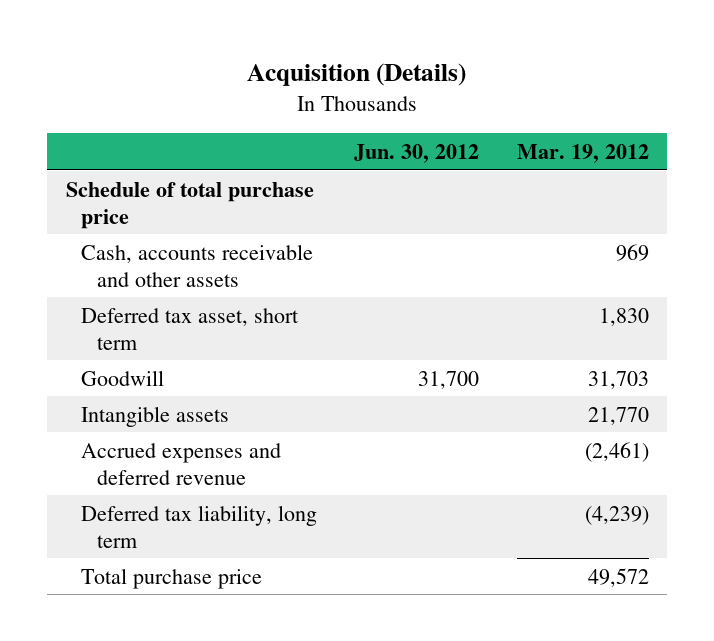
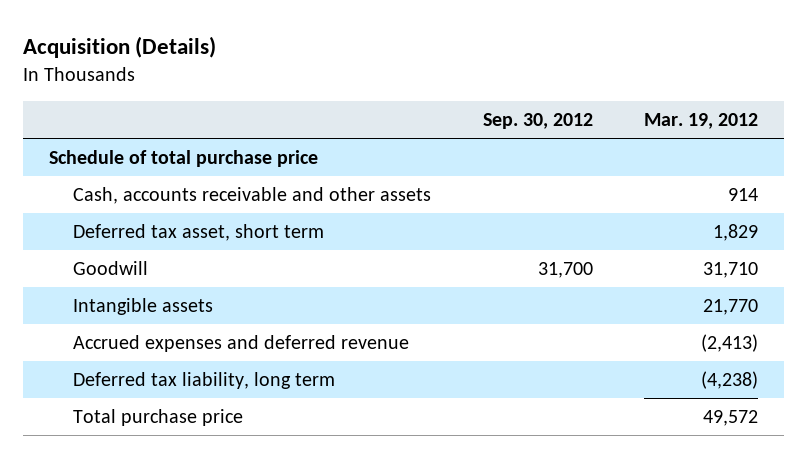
[354,143,480,163] Jun. 30, 2012 -> none
none -> [482,113,593,130] Sep. 30, 2012
[615,243,649,261] 969 -> [728,187,759,201] 914
[598,307,649,326] 1,830 -> [713,223,759,241] 1,829
[587,370,649,389] 31,703 -> [703,261,759,278] 31,710
[584,441,649,462] (2,461) -> [701,333,759,352] (2,413)
[584,505,649,525] (4,239) -> [701,370,759,389] (4,238)

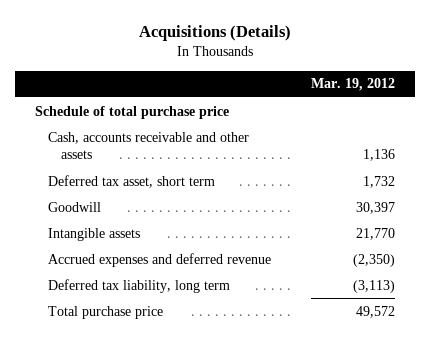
[23,36,217,59] Acquisition (Details) -> [139,25,292,42] Acquisitions (Details)
[482,113,593,130] Sep. 30, 2012 -> none
[728,187,759,201] 914 -> [363,149,396,162] 1,136
[713,223,759,241] 1,829 -> [363,175,396,188] 1,732
[703,261,759,278] 31,710 -> [356,201,396,214] 30,397
[701,333,759,352] (2,413) -> [353,253,396,267] (2,350)
[701,370,759,389] (4,238) -> [353,279,396,293] (3,113)

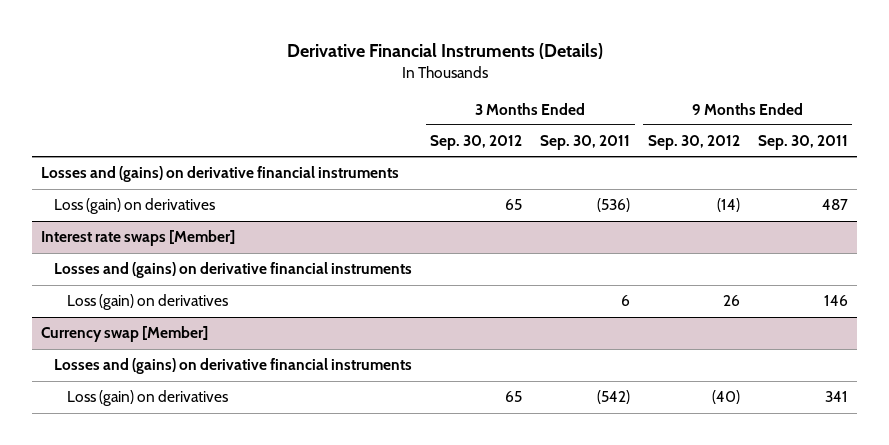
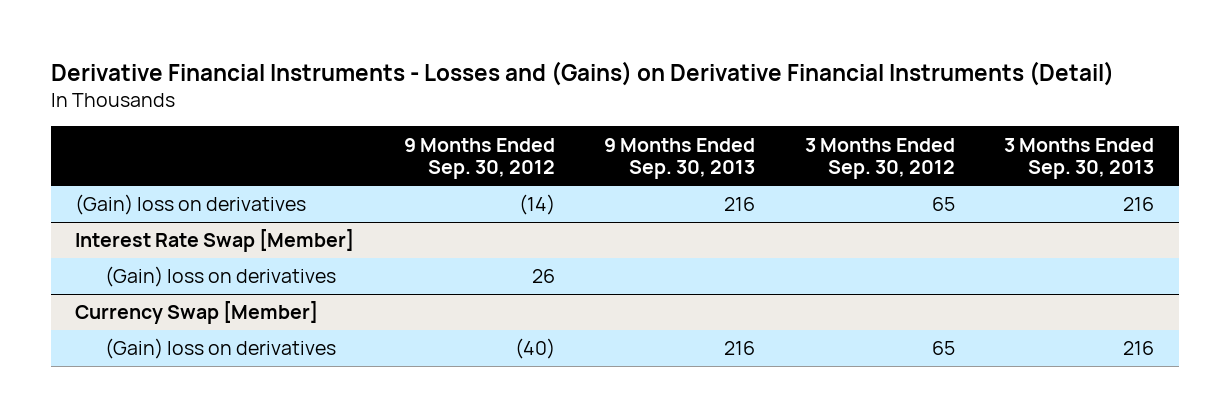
[286,42,603,59] Derivative Financial Instruments (Details) -> [50,60,1114,86] Derivative Financial Instruments - Losses and (Gains) on Derivative Financial Instruments (Detail)
[540,135,631,151] Sep. 30, 2011 -> none
[757,135,848,151] Sep. 30, 2011 -> none
none -> [604,137,756,180] 9 Months Ended Sep. 30, 2013
none -> [1004,137,1155,180] 3 Months Ended Sep. 30, 2013
[41,166,400,183] Losses and (gains) on derivative financial instruments -> none
[54,262,413,279] Losses and (gains) on derivative financial instruments -> none
[54,358,413,375] Losses and (gains) on derivative financial instruments -> none
[54,198,216,215] Loss (gain) on derivatives -> [75,194,307,216] (Gain) loss on derivatives
[41,230,236,247] Interest rate swaps [Member] -> [75,229,355,253] Interest Rate Swap [Member]
[66,294,228,311] Loss (gain) on derivatives -> [105,266,337,288] (Gain) loss on derivatives
[41,326,209,343] Currency swap [Member] -> [75,301,319,325] Currency Swap [Member]
[66,390,228,407] Loss (gain) on derivatives -> [105,338,337,360] (Gain) loss on derivatives

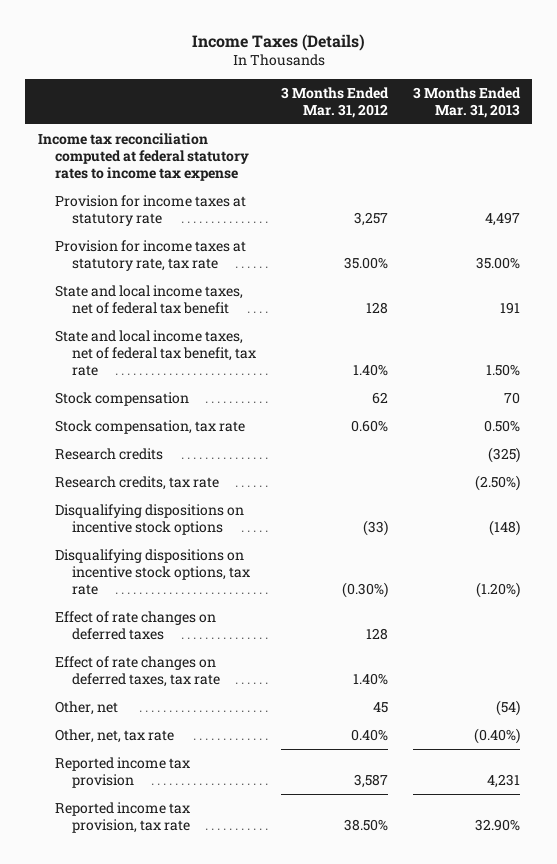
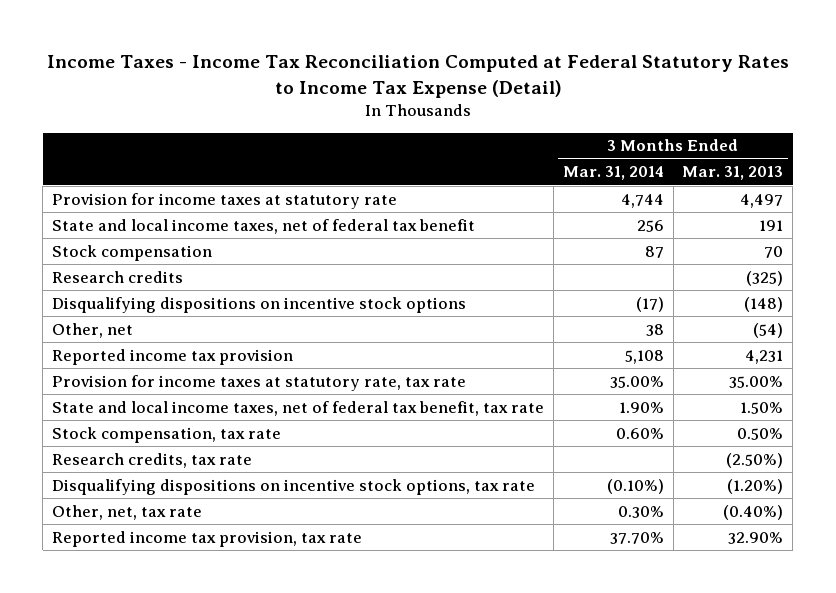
[191,33,365,51] Income Taxes (Details) -> [46,55,789,98] Income Taxes - Income Tax Reconciliation Computed at Federal Statutory Rates to Income Tax Expense (Detail)
[280,87,389,119] 3 Months Ended Mar. 31, 2012 -> none
none -> [562,166,664,181] Mar. 31, 2014
[37,132,249,181] Income tax reconciliation computed at federal statutory rates to income tax expense -> none
[54,610,216,640] Effect of rate changes on deferred taxes -> none
[54,655,220,687] Effect of rate changes on deferred taxes, tax rate -> none
[54,239,246,271] Provision for income taxes at statutory rate, tax rate -> [52,374,467,391] Provision for income taxes at statutory rate, tax rate
[54,329,256,376] State and local income taxes, net of federal tax benefit, tax rate -> [52,400,545,416] State and local income taxes, net of federal tax benefit, tax rate
[54,419,245,434] Stock compensation, tax rate -> [52,426,282,443] Stock compensation, tax rate
[54,475,219,490] Research credits, tax rate -> [52,452,253,468] Research credits, tax rate
[54,548,250,595] Disqualifying dispositions on incentive stock options, tax rate -> [52,478,536,495] Disqualifying dispositions on incentive stock options, tax rate
[54,728,174,743] Other, net, tax rate -> [52,504,203,520] Other, net, tax rate

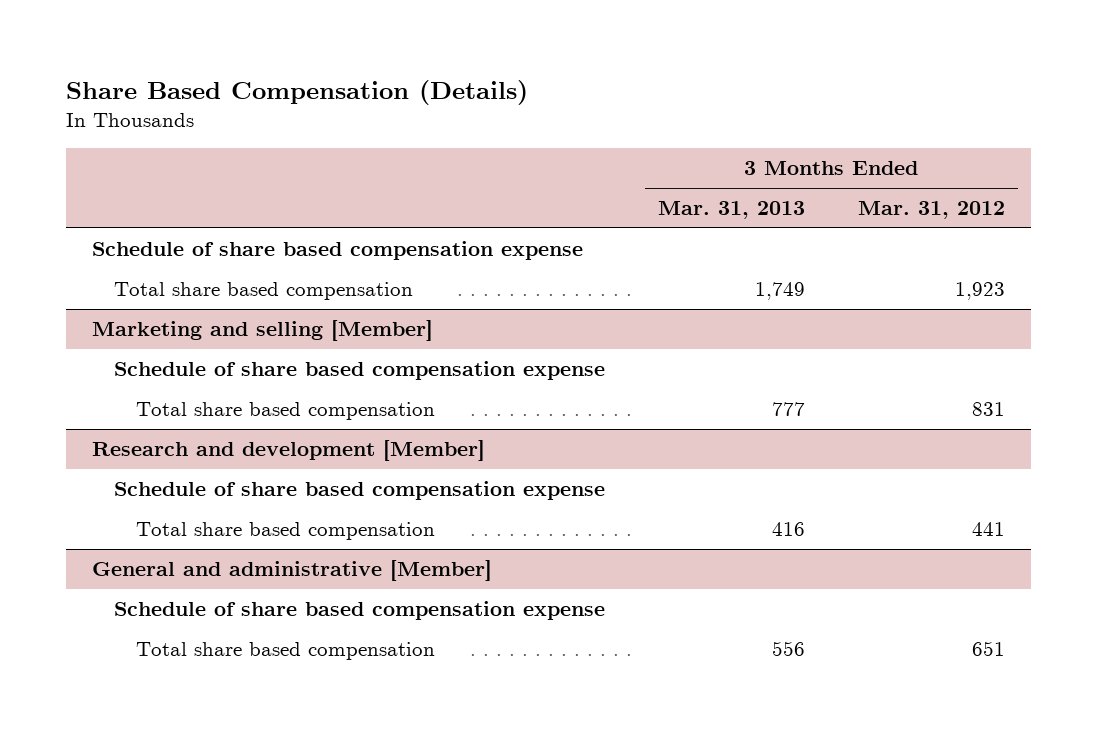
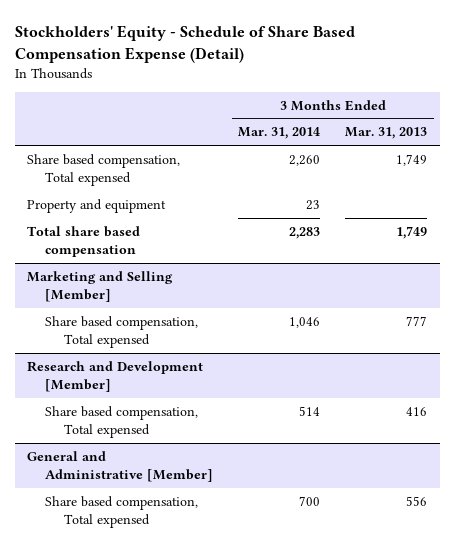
[65,79,528,105] Share Based Compensation (Details) -> [14,24,355,63] Stockholders' Equity - Schedule of Share Based Compensation Expense (Detail)
[857,201,1005,220] Mar. 31, 2012 -> none
none -> [238,127,321,140] Mar. 31, 2014
[92,241,584,261] Schedule of share based compensation expense -> none
none -> [27,153,181,187] Share based compensation, Total expensed
none -> [27,198,167,213] Property and equipment
[114,361,606,381] Schedule of share based compensation expense -> none
[114,481,606,501] Schedule of share based compensation expense -> none
[114,601,606,621] Schedule of share based compensation expense -> none
[92,320,434,342] Marketing and selling [Member] -> [27,270,174,303] Marketing and Selling [Member]
[136,402,436,421] Total share based compensation -> [45,315,199,349] Share based compensation, Total expensed
[92,440,486,462] Research and development [Member] -> [27,360,204,393] Research and Development [Member]
[136,522,436,541] Total share based compensation -> [45,405,199,439] Share based compensation, Total expensed
[92,560,493,582] General and administrative [Member] -> [27,450,214,483] General and Administrative [Member]
[136,642,436,661] Total share based compensation -> [45,495,199,529] Share based compensation, Total expensed

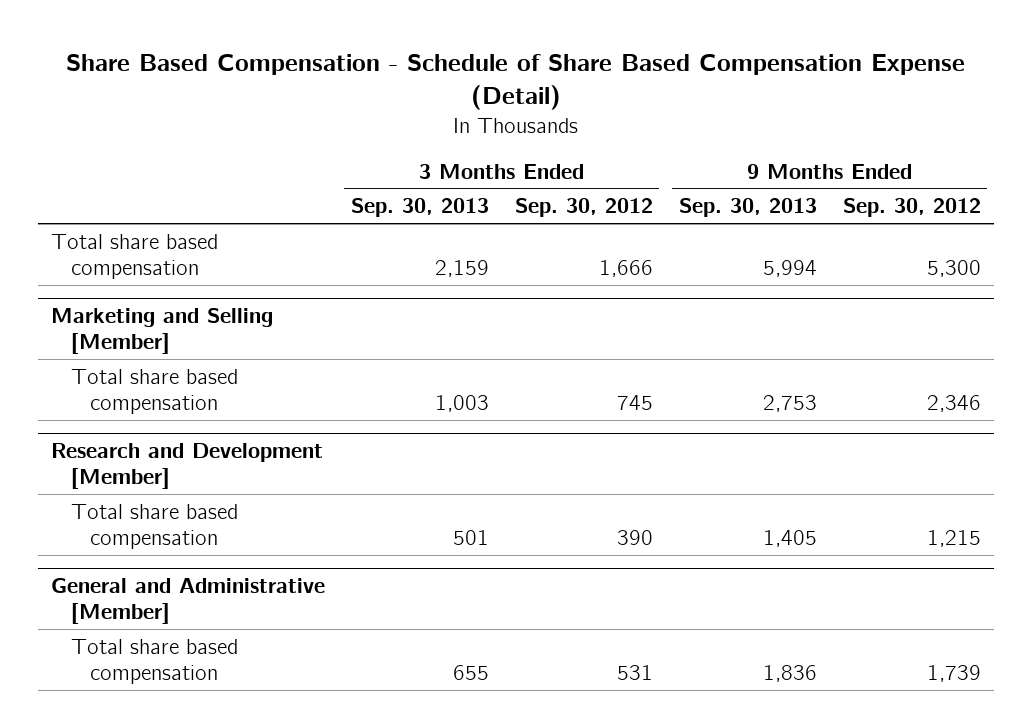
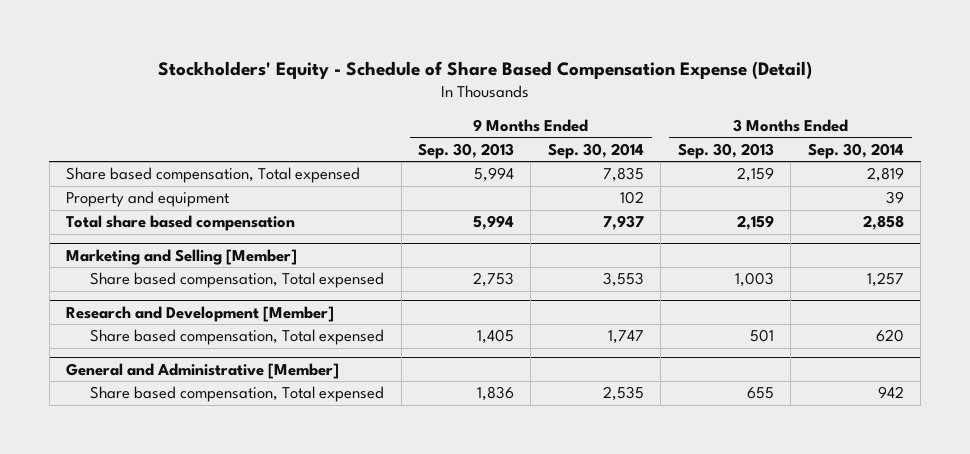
[65,53,965,110] Share Based Compensation - Schedule of Share Based Compensation Expense (Detail) -> [157,60,812,79] Stockholders' Equity - Schedule of Share Based Compensation Expense (Detail)
[514,198,653,218] Sep. 30, 2012 -> none
[842,198,981,218] Sep. 30, 2012 -> none
none -> [547,142,644,159] Sep. 30, 2014
none -> [807,142,904,159] Sep. 30, 2014
none -> [66,167,361,184] Share based compensation, Total expensed
none -> [66,191,230,208] Property and equipment
[70,368,238,414] Total share based compensation -> [90,272,385,289] Share based compensation, Total expensed
[70,503,238,549] Total share based compensation -> [90,329,385,346] Share based compensation, Total expensed
[70,638,238,684] Total share based compensation -> [90,386,385,403] Share based compensation, Total expensed

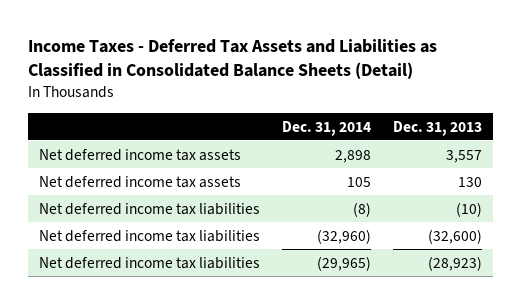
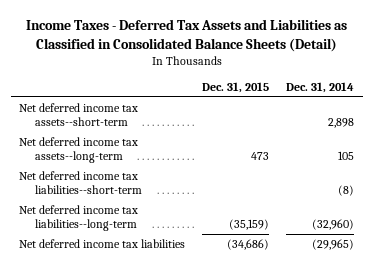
[392,120,482,136] Dec. 31, 2013 -> none
none -> [202,82,270,94] Dec. 31, 2015
[38,148,241,161] Net deferred income tax assets -> [19,102,139,126] Net deferred income tax assets--short-term
[38,175,241,188] Net deferred income tax assets -> [19,136,139,163] Net deferred income tax assets--long-term
[38,202,260,215] Net deferred income tax liabilities -> [19,170,142,194] Net deferred income tax liabilities--short-term
[38,229,260,242] Net deferred income tax liabilities -> [19,204,139,231] Net deferred income tax liabilities--long-term

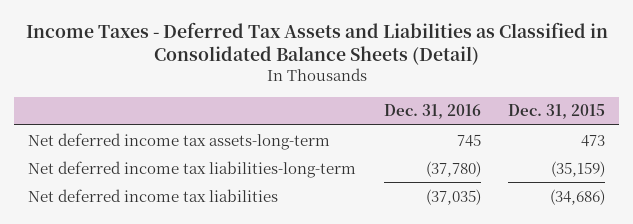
[286,82,355,94] Dec. 31, 2014 -> none
none -> [383,104,481,120] Dec. 31, 2016
[19,102,139,126] Net deferred income tax assets--short-term -> none
[19,170,142,194] Net deferred income tax liabilities--short-term -> none
[19,136,139,163] Net deferred income tax assets--long-term -> [28,132,331,150] Net deferred income tax assets-long-term
[19,204,139,231] Net deferred income tax liabilities--long-term -> [28,160,357,178] Net deferred income tax liabilities-long-term

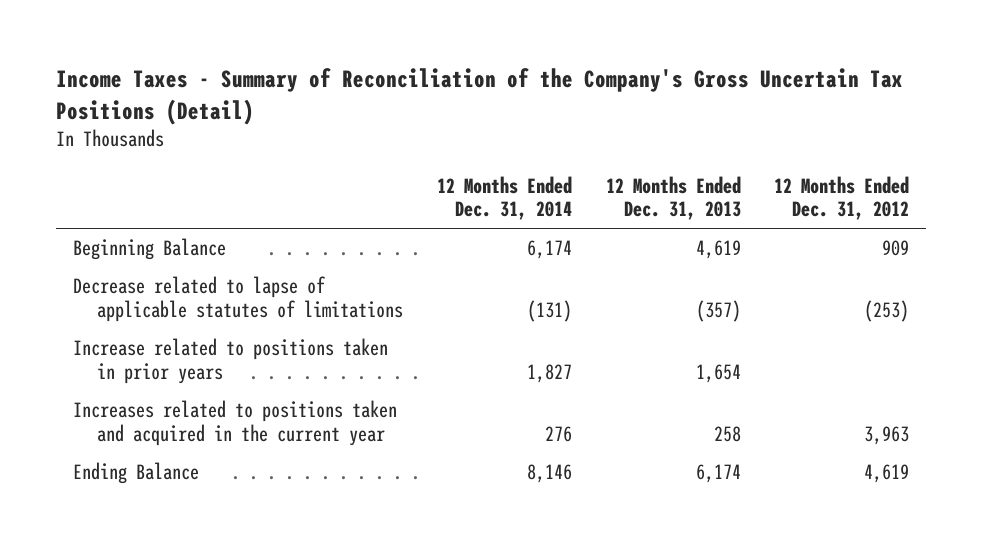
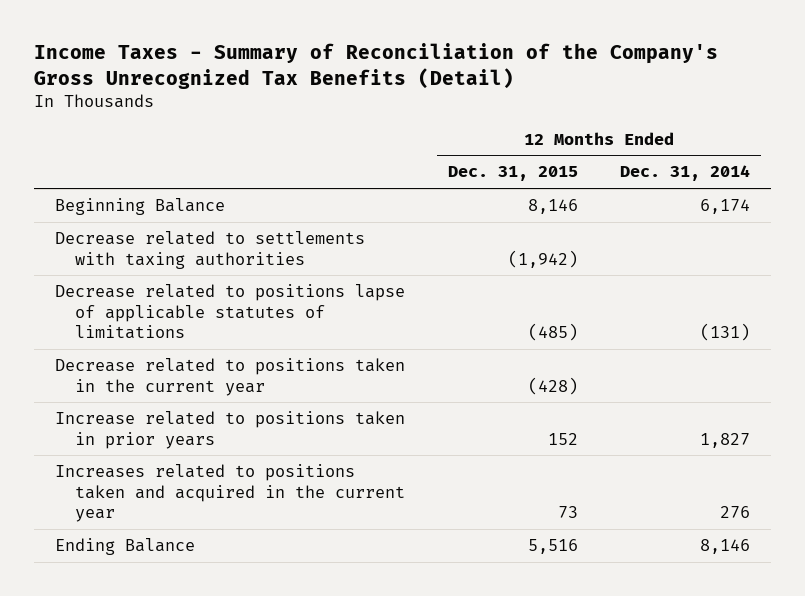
[55,68,903,125] Income Taxes - Summary of Reconciliation of the Company's Gross Uncertain Tax Positions (Detail) -> [33,43,718,89] Income Taxes - Summary of Reconciliation of the Company's Gross Unrecognized Tax Benefits (Detail)
[605,175,741,221] 12 Months Ended Dec. 31, 2013 -> none
[774,175,910,221] 12 Months Ended Dec. 31, 2012 -> none
none -> [447,166,578,182] Dec. 31, 2015
none -> [55,231,366,269] Decrease related to settlements with taxing authorities
[72,276,403,323] Decrease related to lapse of applicable statutes of limitations -> [55,284,406,340] Decrease related to positions lapse of applicable statutes of limitations
none -> [55,358,406,396] Decrease related to positions taken in the current year

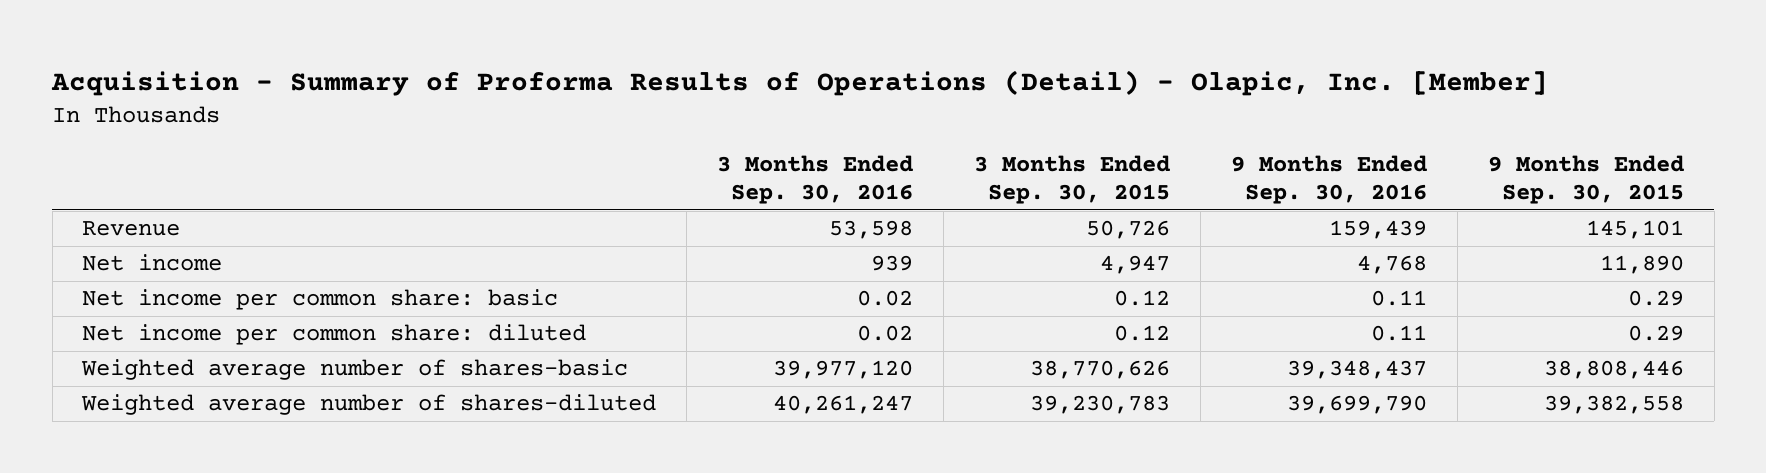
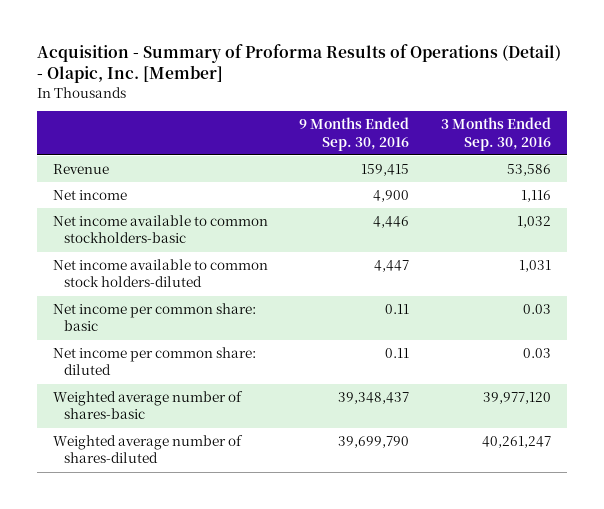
[974,155,1171,205] 3 Months Ended Sep. 30, 2015 -> none
[1487,155,1684,205] 9 Months Ended Sep. 30, 2015 -> none
[829,220,914,240] 53,598 -> [506,164,551,177] 53,586
[1329,220,1428,240] 159,439 -> [361,164,410,177] 159,415
[871,255,914,272] 939 -> [520,190,551,203] 1,116
[1357,255,1428,275] 4,768 -> [373,190,410,203] 4,900
none -> [52,215,268,244] Net income available to common stockholders-basic
none -> [52,259,268,288] Net income available to common stock holders-diluted
[857,290,914,307] 0.02 -> [522,304,551,315] 0.03
[857,325,914,342] 0.02 -> [522,348,551,359] 0.03

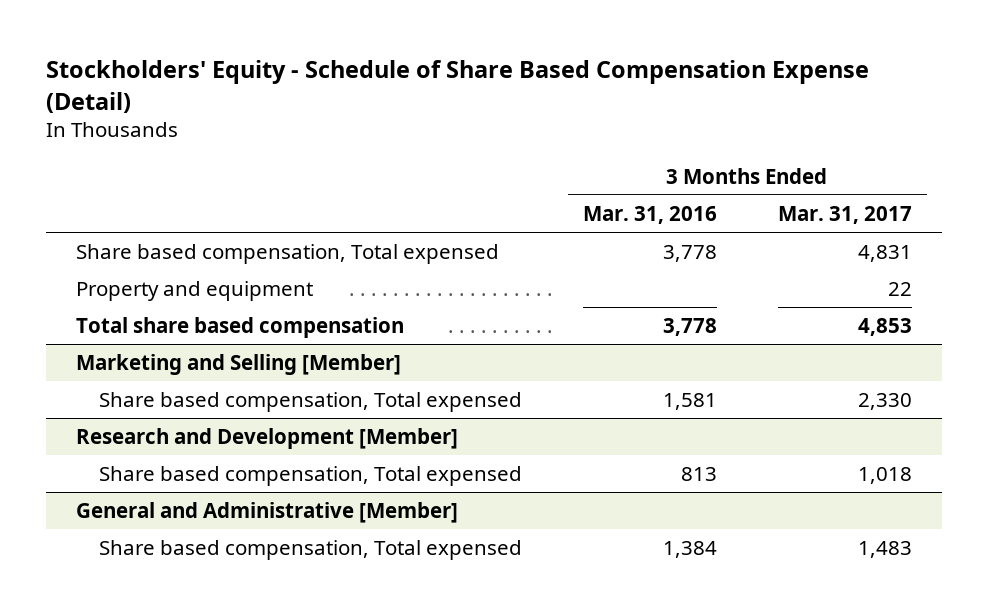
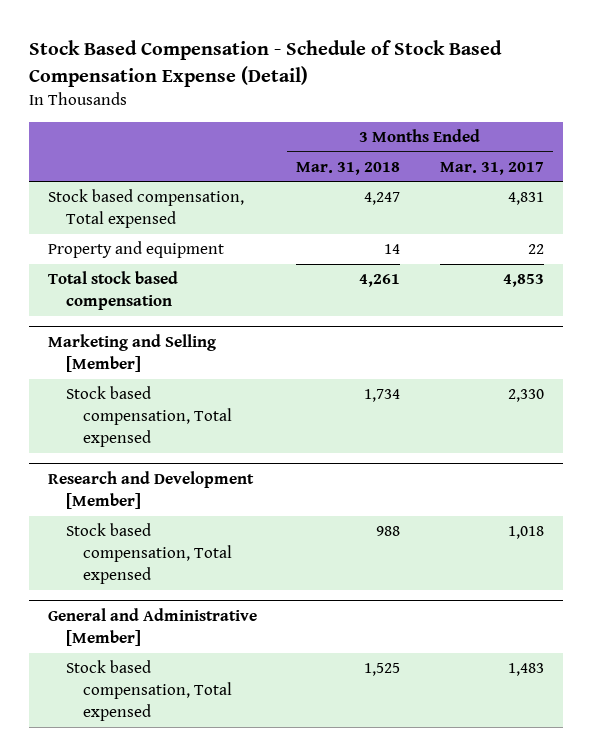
[46,59,870,113] Stockholders' Equity - Schedule of Share Based Compensation Expense (Detail) -> [28,40,502,87] Stock Based Compensation - Schedule of Stock Based Compensation Expense (Detail)
[583,205,718,224] Mar. 31, 2016 -> none
none -> [296,161,401,175] Mar. 31, 2018
[76,244,500,265] Share based compensation, Total expensed -> [48,189,245,229] Stock based compensation, Total expensed
[76,317,405,339] Total share based compensation -> [48,271,179,311] Total stock based compensation
[99,392,523,413] Share based compensation, Total expensed -> [65,386,232,448] Stock based compensation, Total expensed
[99,466,523,487] Share based compensation, Total expensed -> [65,523,232,585] Stock based compensation, Total expensed
[99,540,523,561] Share based compensation, Total expensed -> [65,660,232,722] Stock based compensation, Total expensed

